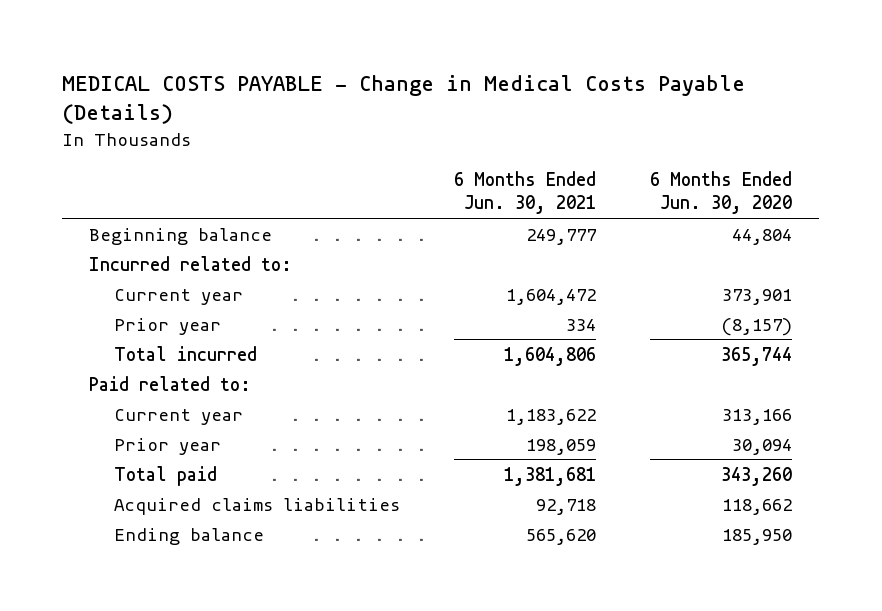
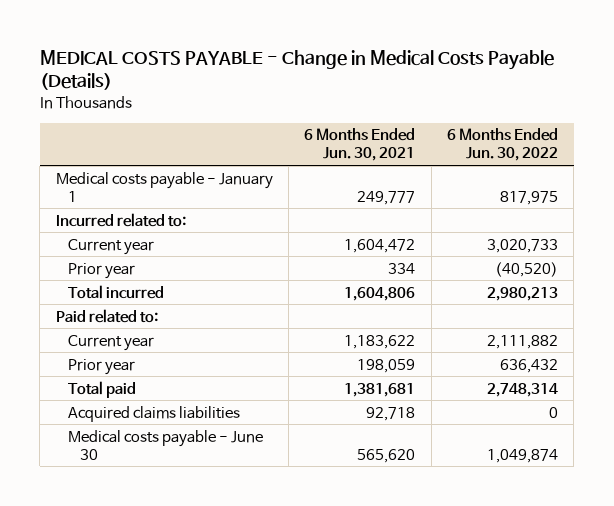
[650,170,793,215] 6 Months Ended Jun. 30, 2020 -> none
none -> [447,128,559,162] 6 Months Ended Jun. 30, 2022
[89,227,273,245] Beginning balance -> [55,171,273,202] Medical costs payable - January 1
[113,527,264,545] Ending balance -> [67,429,263,460] Medical costs payable - June 30

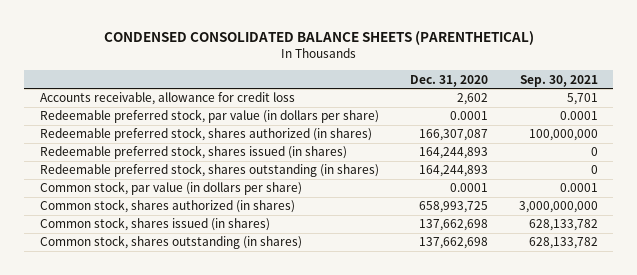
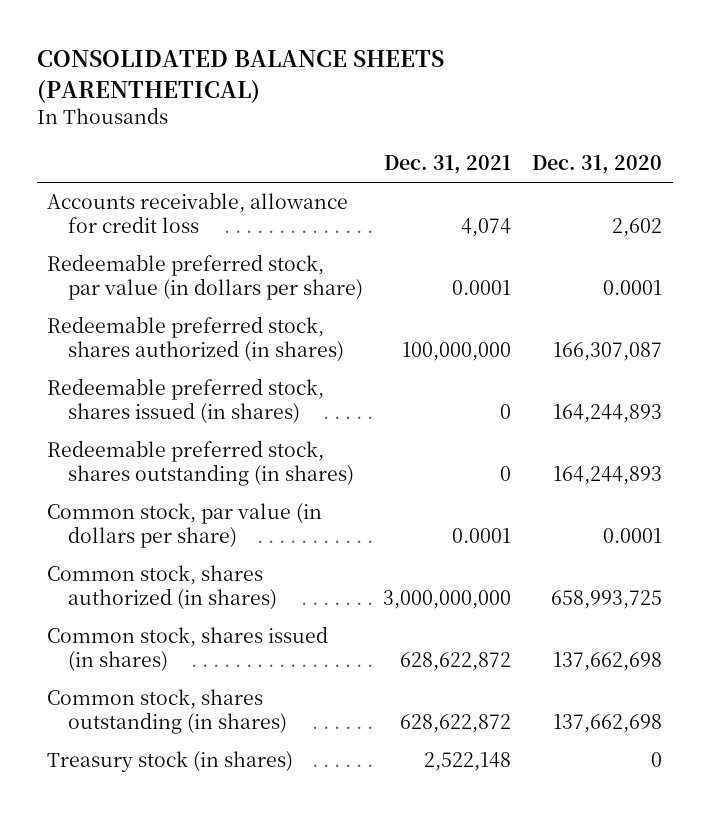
[103,31,534,46] CONDENSED CONSOLIDATED BALANCE SHEETS (PARENTHETICAL) -> [36,50,444,103] CONSOLIDATED BALANCE SHEETS (PARENTHETICAL)
[519,74,598,87] Sep. 30, 2021 -> none
none -> [384,155,512,175] Dec. 31, 2021
none -> [47,751,294,773] Treasury stock (in shares)

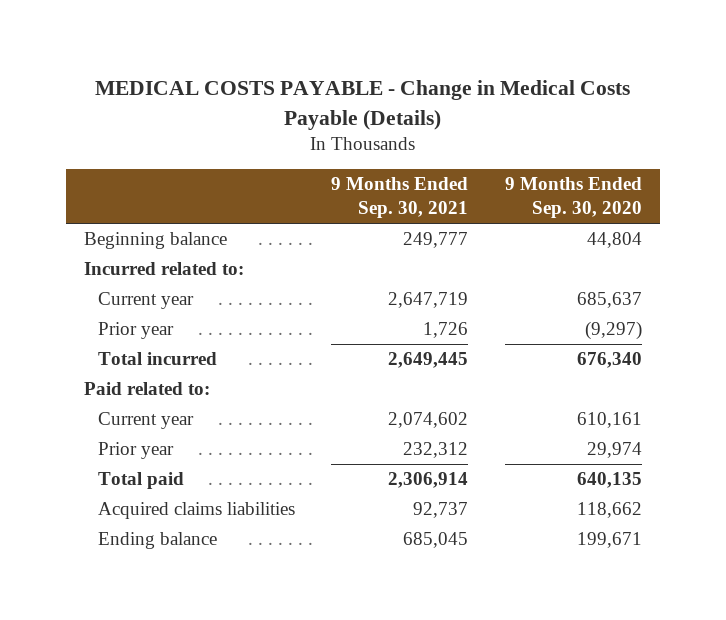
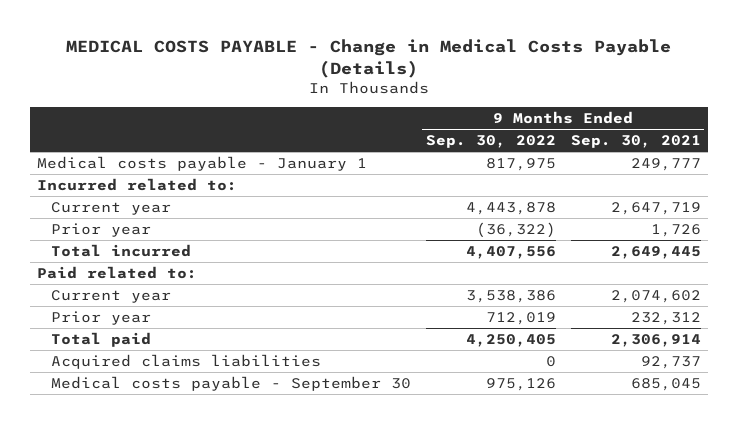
[504,177,642,219] 9 Months Ended Sep. 30, 2020 -> none
none -> [425,135,556,149] Sep. 30, 2022
[84,232,228,250] Beginning balance -> [37,156,368,172] Medical costs payable - January 1
[97,532,217,550] Ending balance -> [50,376,411,392] Medical costs payable - September 30

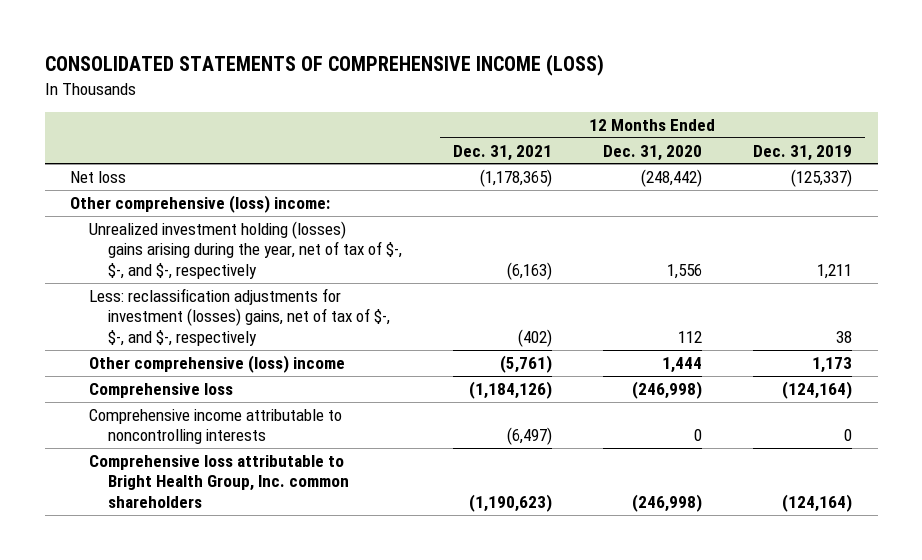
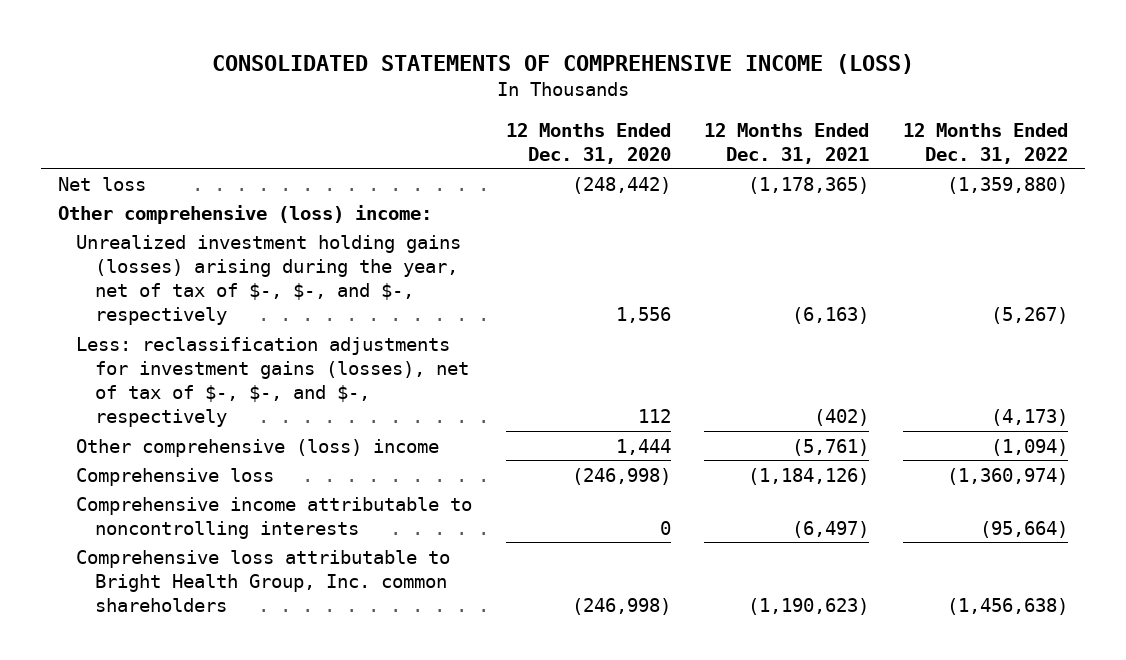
[753,144,853,161] Dec. 31, 2019 -> none
none -> [902,122,1068,164] 12 Months Ended Dec. 31, 2022
[88,221,402,279] Unrealized investment holding (losses) gains arising during the year, net of tax of $-, $-, and $-, respectively -> [76,234,462,325] Unrealized investment holding gains (losses) arising during the year, net of tax of $-, $-, and $-, respectively
[88,288,390,346] Less: reclassification adjustments for investment (losses) gains, net of tax of $-, $-, and $-, respectively -> [76,336,469,427] Less: reclassification adjustments for investment gains (losses), net of tax of $-, $-, and $-, respectively

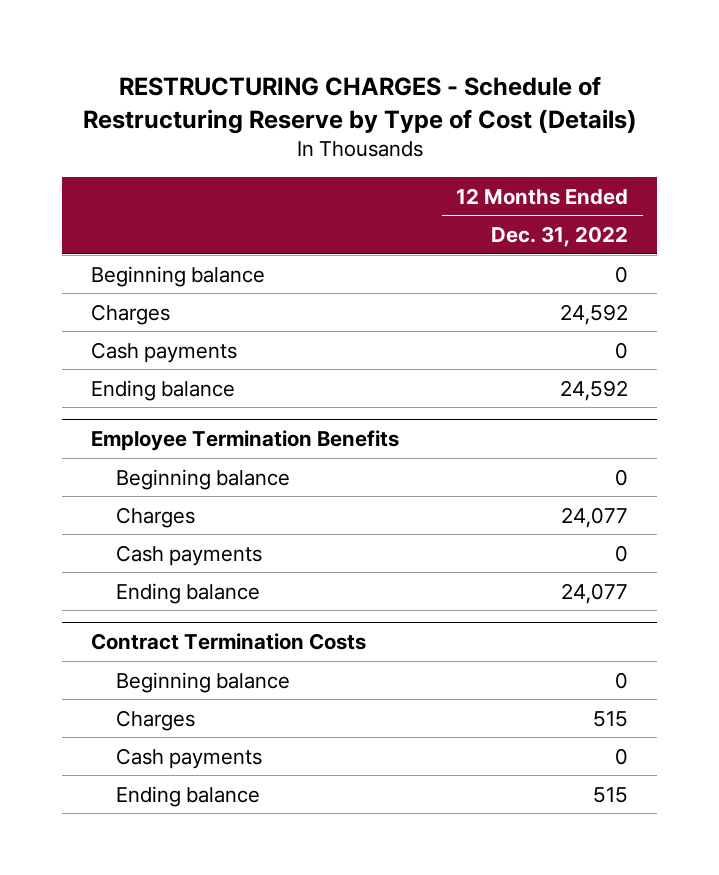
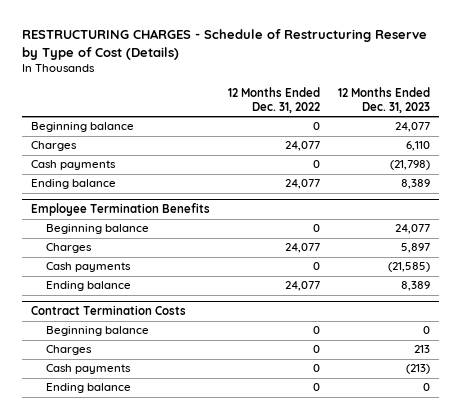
none -> [338,87,431,114] 12 Months Ended Dec. 31, 2023
[560,303,629,325] 24,592 -> [284,141,320,152] 24,077
[560,379,629,401] 24,592 -> [284,179,320,190] 24,077
[593,710,629,727] 515 -> [312,345,320,354] 0
[593,786,629,803] 515 -> [312,383,320,392] 0

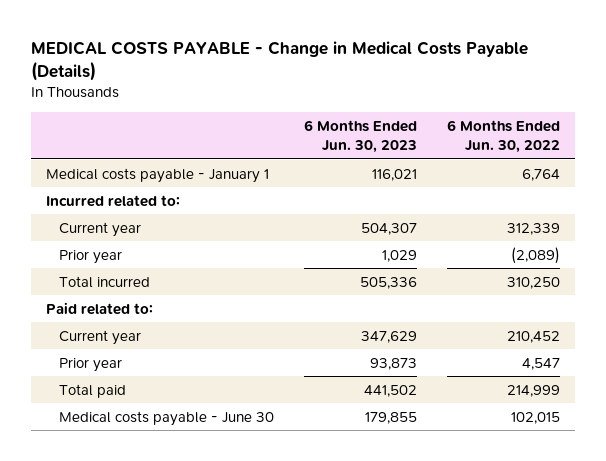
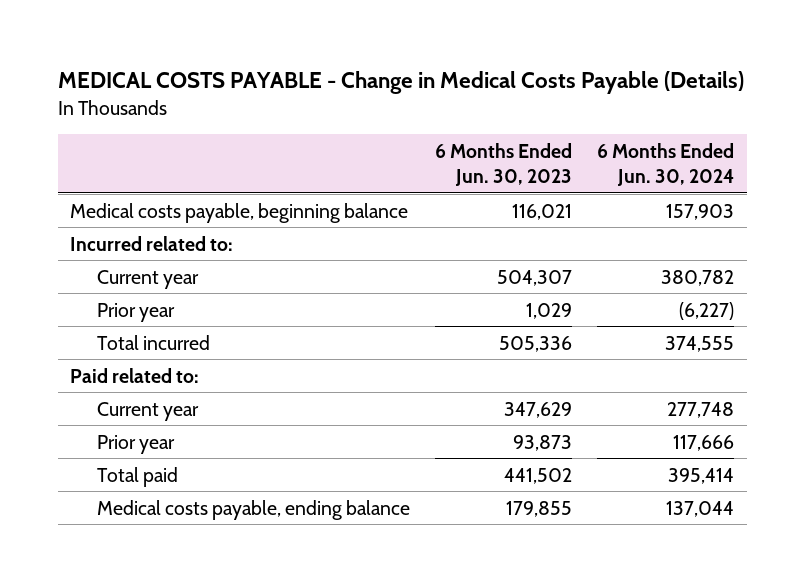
[447,119,561,154] 6 Months Ended Jun. 30, 2022 -> none
none -> [597,142,735,186] 6 Months Ended Jun. 30, 2024
[45,167,269,183] Medical costs payable - January 1 -> [70,202,409,223] Medical costs payable, beginning balance
[59,410,275,426] Medical costs payable - June 30 -> [96,499,410,520] Medical costs payable, ending balance

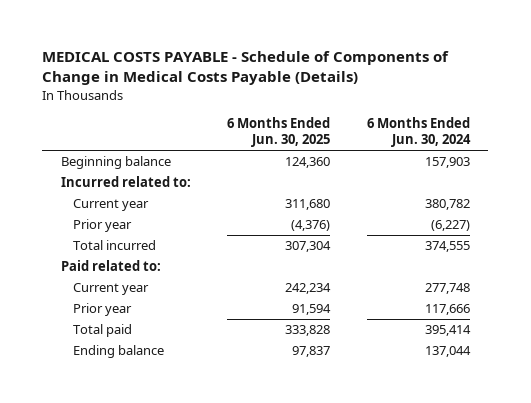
[57,71,744,95] MEDICAL COSTS PAYABLE - Change in Medical Costs Payable (Details) -> [42,51,450,86] MEDICAL COSTS PAYABLE - Schedule of Components of Change in Medical Costs Payable (Details)
[435,142,573,186] 6 Months Ended Jun. 30, 2023 -> none
none -> [227,116,331,148] 6 Months Ended Jun. 30, 2025
[70,202,409,223] Medical costs payable, beginning balance -> [60,156,171,170] Beginning balance
[96,499,410,520] Medical costs payable, ending balance -> [73,345,165,359] Ending balance

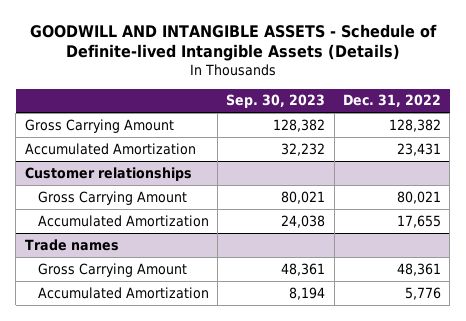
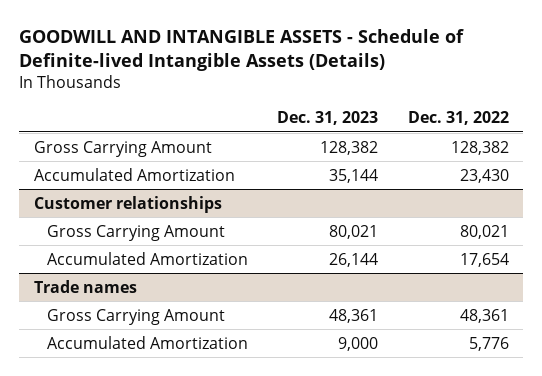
[226,94,326,109] Sep. 30, 2023 -> none
none -> [277,111,379,126] Dec. 31, 2023
[396,142,441,156] 23,431 -> [459,168,509,183] 23,430
[396,214,441,228] 17,655 -> [459,252,509,267] 17,654

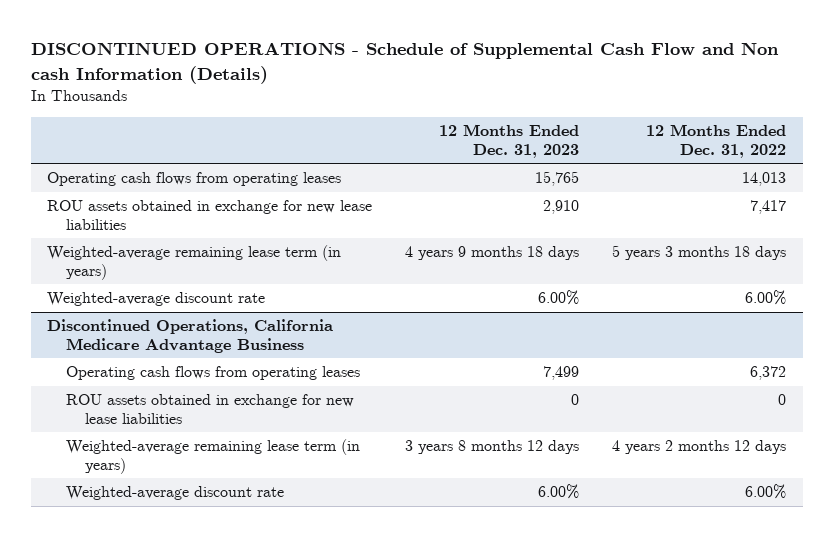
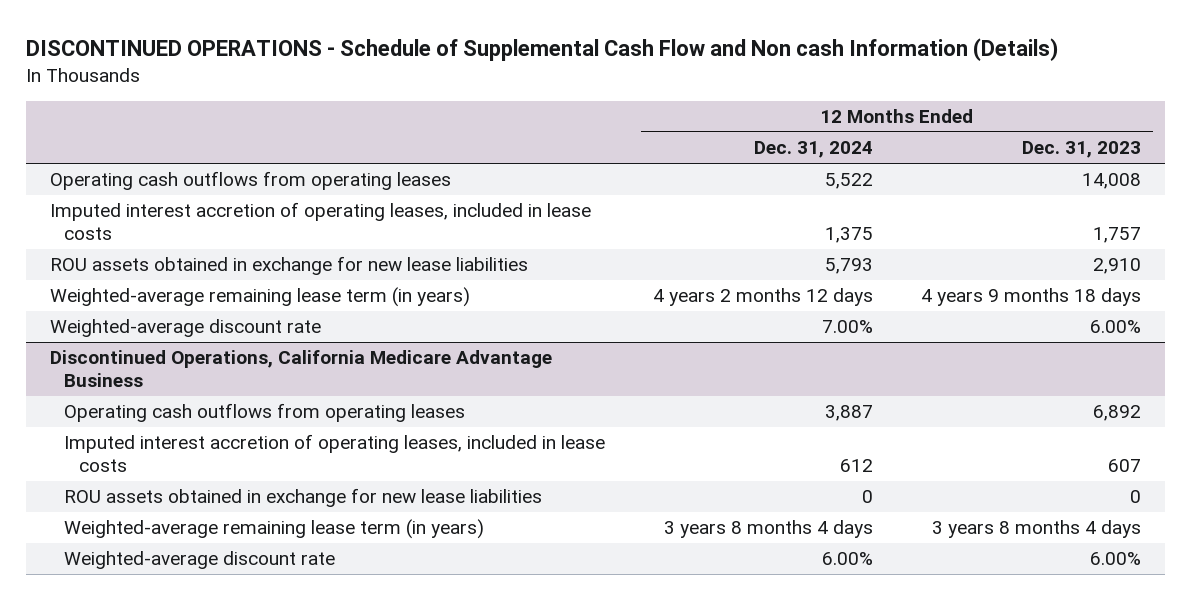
[646,124,787,158] 12 Months Ended Dec. 31, 2022 -> none
none -> [754,141,874,159] Dec. 31, 2024
[47,172,342,187] Operating cash flows from operating leases -> [50,171,452,191] Operating cash outflows from operating leases
[535,171,580,187] 15,765 -> [1082,173,1142,190] 14,008
none -> [50,202,592,240] Imputed interest accretion of operating leases, included in lease costs
[66,366,361,381] Operating cash flows from operating leases -> [64,403,466,423] Operating cash outflows from operating leases
[543,366,580,381] 7,499 -> [1093,405,1142,422] 6,892
none -> [64,434,606,472] Imputed interest accretion of operating leases, included in lease costs
[405,440,580,455] 3 years 8 months 12 days -> [932,520,1142,539] 3 years 8 months 4 days

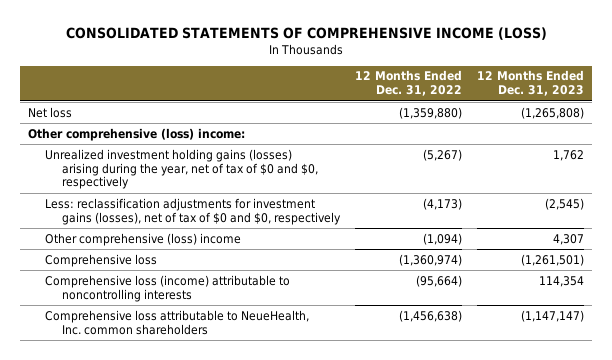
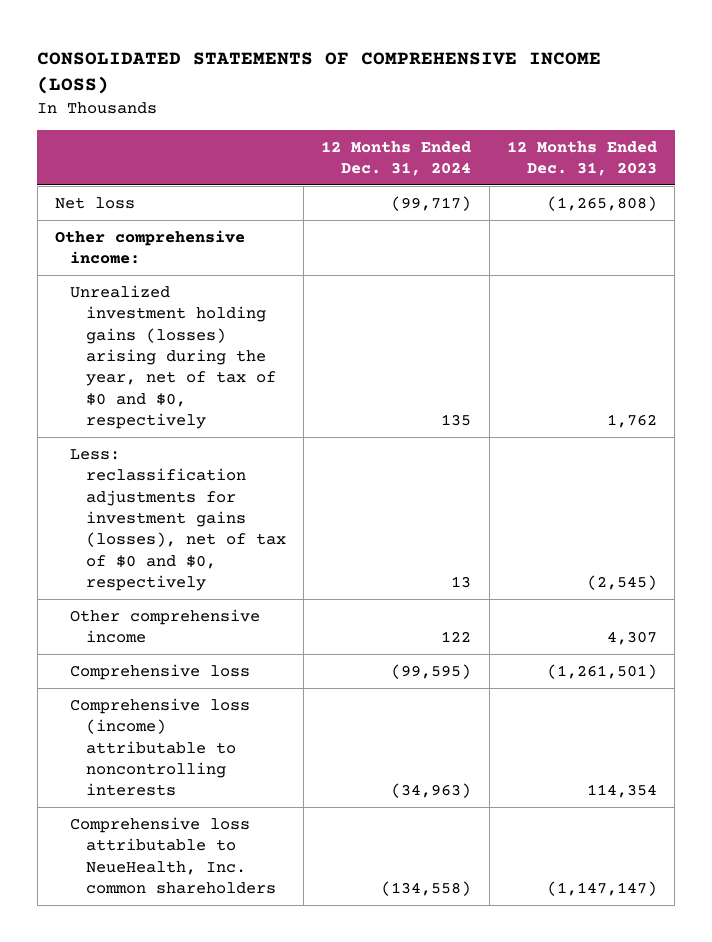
[355,70,463,97] 12 Months Ended Dec. 31, 2022 -> none
none -> [321,140,472,177] 12 Months Ended Dec. 31, 2024
[27,127,245,141] Other comprehensive (loss) income: -> [55,229,246,265] Other comprehensive income:
[45,232,242,246] Other comprehensive (loss) income -> [70,608,261,644] Other comprehensive income

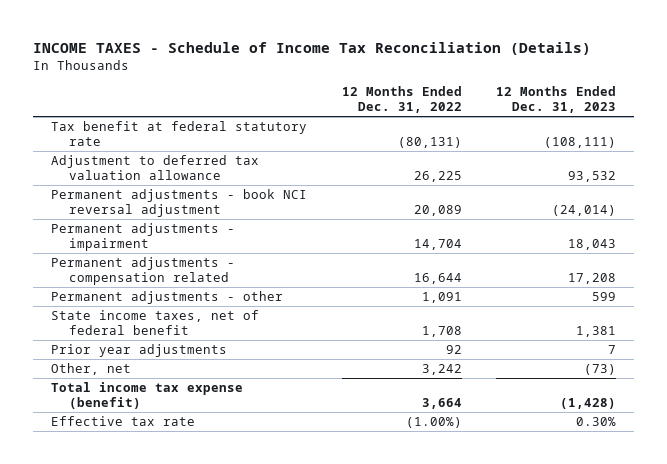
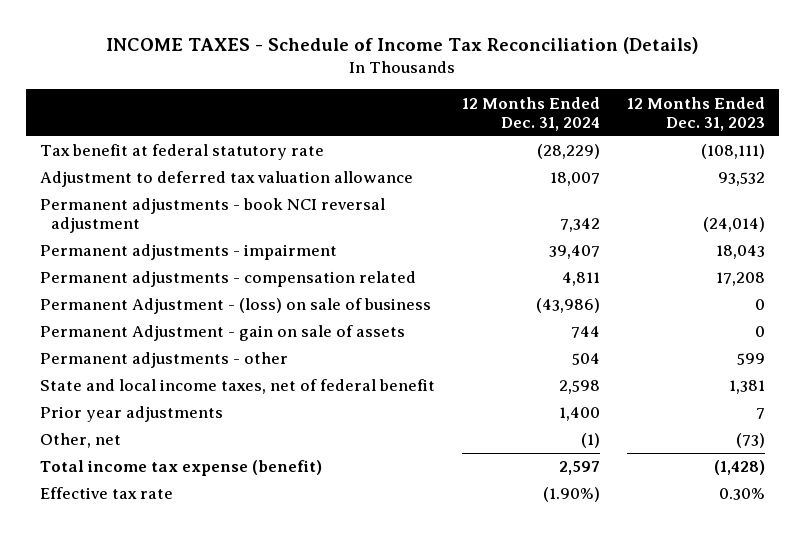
[341,85,462,114] 12 Months Ended Dec. 31, 2022 -> none
none -> [461,96,600,131] 12 Months Ended Dec. 31, 2024
none -> [39,298,431,315] Permanent Adjustment - (loss) on sale of business
none -> [39,325,405,342] Permanent Adjustment - gain on sale of assets
[50,309,259,336] State income taxes, net of federal benefit -> [39,379,435,395] State and local income taxes, net of federal benefit

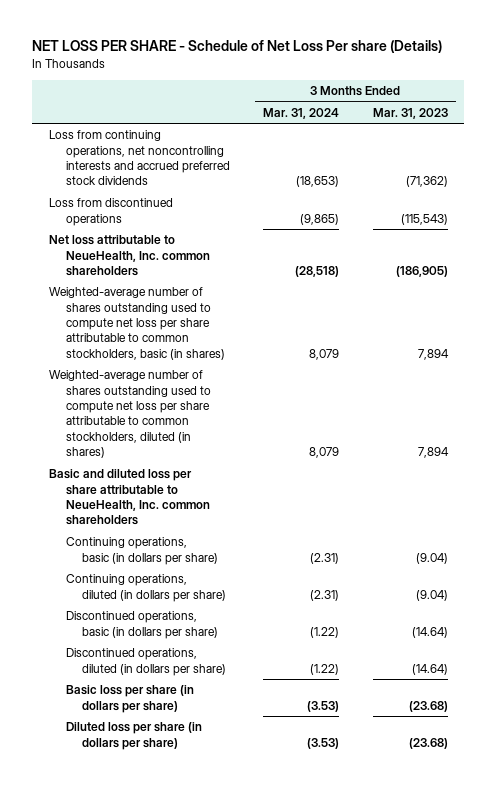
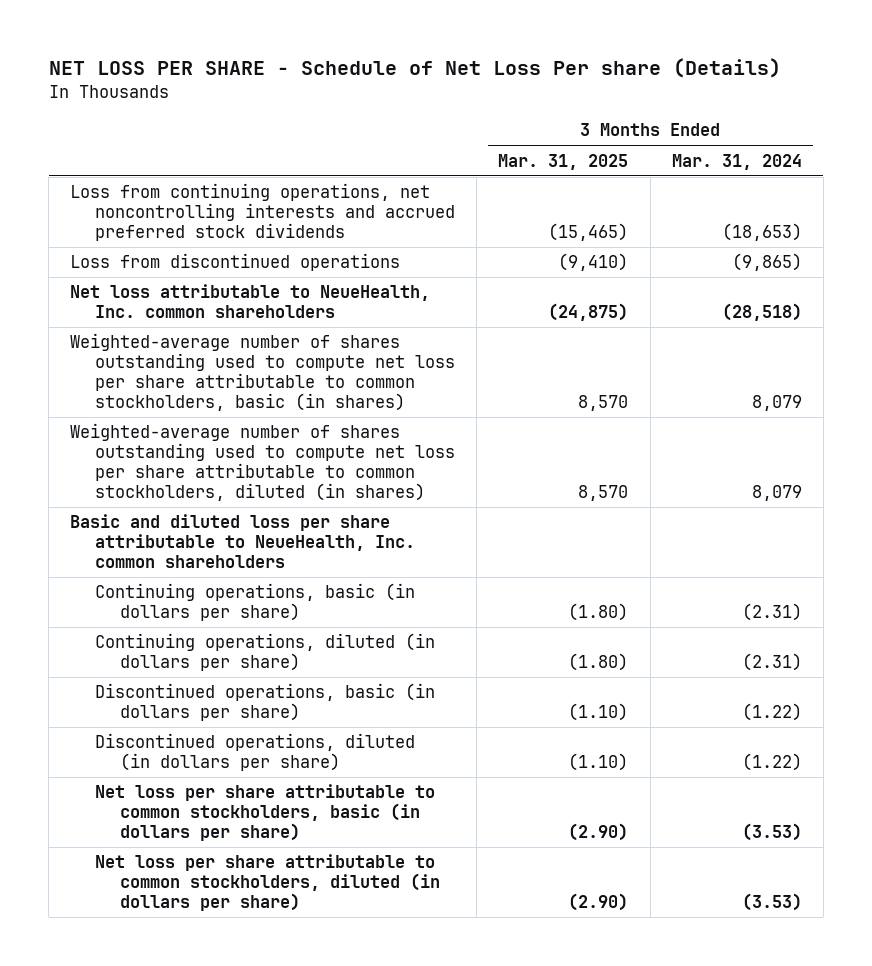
[372,107,448,119] Mar. 31, 2023 -> none
none -> [498,153,629,170] Mar. 31, 2025
[65,685,194,713] Basic loss per share (in dollars per share) -> [95,784,436,841] Net loss per share attributable to common stockholders, basic (in dollars per share)
[65,722,202,750] Diluted loss per share (in dollars per share) -> [95,854,440,911] Net loss per share attributable to common stockholders, diluted (in dollars per share)

